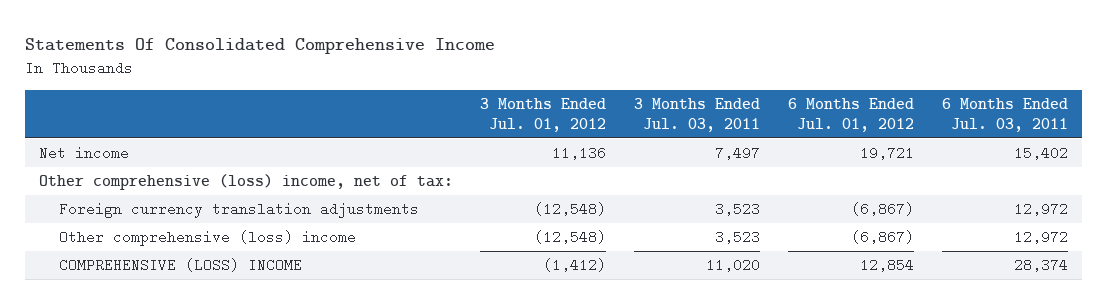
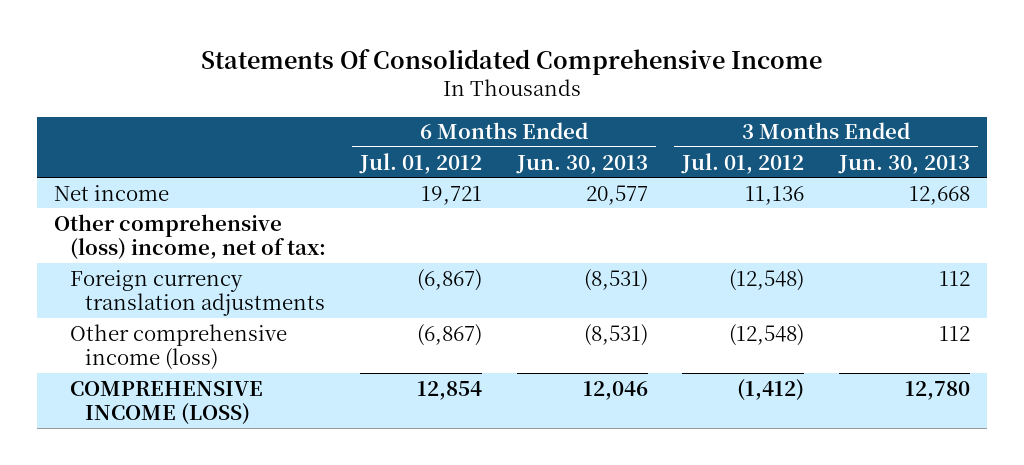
[634,97,761,132] 3 Months Ended Jul. 03, 2011 -> none
[942,97,1069,132] 6 Months Ended Jul. 03, 2011 -> none
none -> [515,154,648,174] Jun. 30, 2013
none -> [837,154,970,174] Jun. 30, 2013
[58,230,356,247] Other comprehensive (loss) income -> [69,323,287,370] Other comprehensive income (loss)
[58,258,302,273] COMPREHENSIVE (LOSS) INCOME -> [69,380,263,425] COMPREHENSIVE INCOME (LOSS)

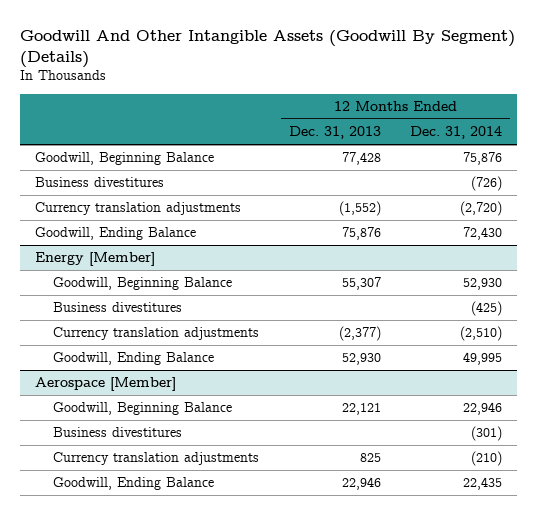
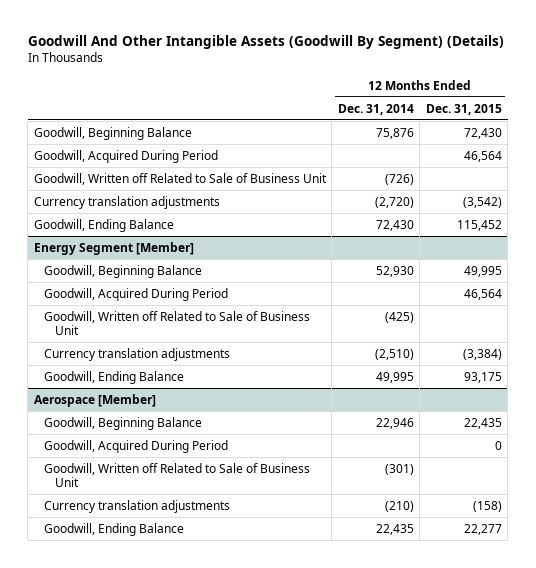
[288,126,381,140] Dec. 31, 2013 -> none
none -> [425,103,502,115] Dec. 31, 2015
none -> [33,149,218,163] Goodwill, Acquired During Period
[35,177,165,188] Business divestitures -> [33,172,327,185] Goodwill, Written off Related to Sale of Business Unit
[35,252,156,267] Energy [Member] -> [33,241,194,255] Energy Segment [Member]
none -> [44,287,229,301] Goodwill, Acquired During Period
[52,302,182,313] Business divestitures -> [44,310,311,335] Goodwill, Written off Related to Sale of Business Unit
none -> [44,439,229,453] Goodwill, Acquired During Period
[52,427,182,438] Business divestitures -> [44,462,311,487] Goodwill, Written off Related to Sale of Business Unit

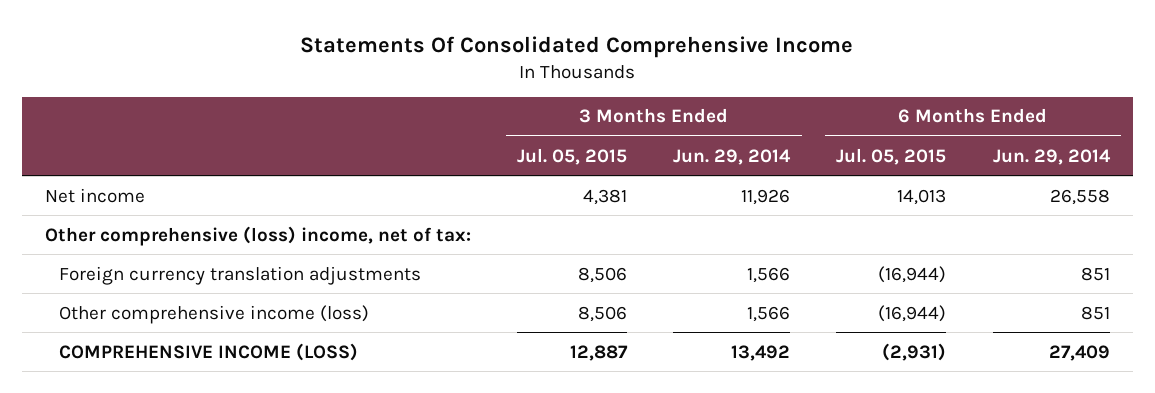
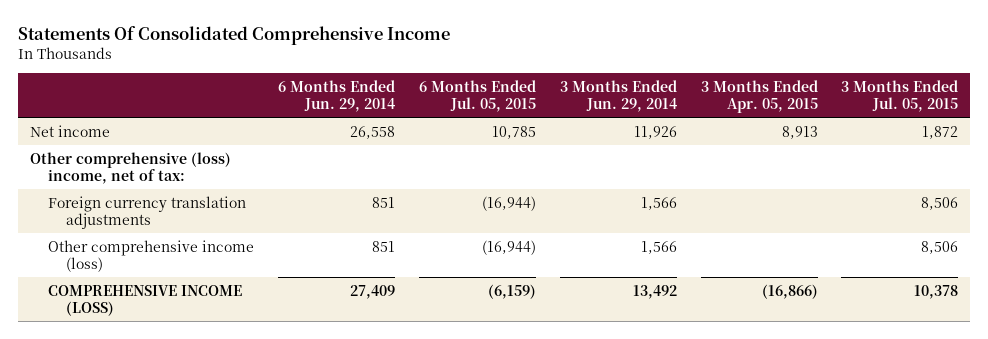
none -> [700,79,818,114] 3 Months Ended Apr. 05, 2015
[583,188,628,205] 4,381 -> [922,125,959,139] 1,872
[897,188,947,205] 14,013 -> [491,125,536,139] 10,785
[570,344,629,361] 12,887 -> [914,284,959,299] 10,378
[882,342,947,361] (2,931) -> [487,283,536,299] (6,159)

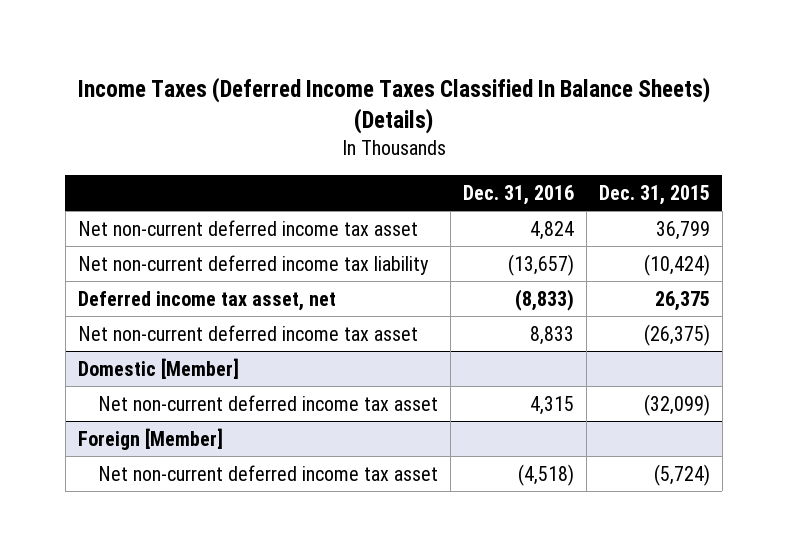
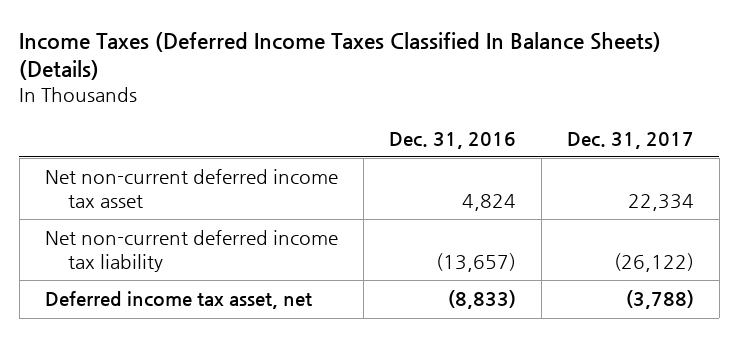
[598,184,710,205] Dec. 31, 2015 -> none
none -> [566,131,694,149] Dec. 31, 2017
[77,324,418,341] Net non-current deferred income tax asset -> none
[77,357,239,379] Domestic [Member] -> none
[98,394,439,411] Net non-current deferred income tax asset -> none
[77,427,223,450] Foreign [Member] -> none
[98,464,439,481] Net non-current deferred income tax asset -> none

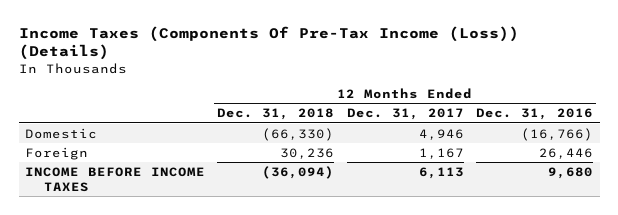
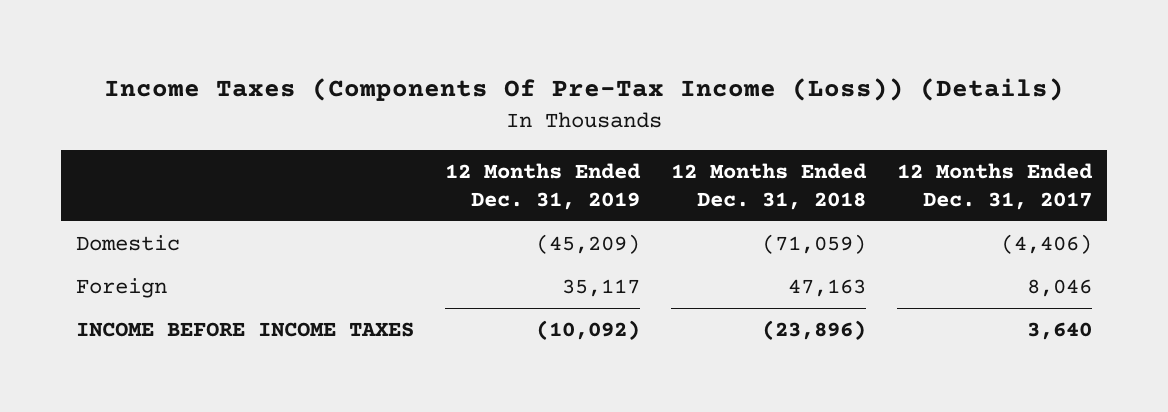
[476,108,594,121] Dec. 31, 2016 -> none
none -> [445,162,642,210] 12 Months Ended Dec. 31, 2019
[262,127,335,141] (66,330) -> [761,234,866,255] (71,059)
[418,128,464,140] 4,946 -> [1000,234,1092,255] (4,406)
[280,147,335,159] 30,236 -> [787,279,866,298] 47,163
[418,147,464,159] 1,167 -> [1026,279,1092,298] 8,046
[262,165,335,179] (36,094) -> [761,320,866,341] (23,896)
[418,166,464,179] 6,113 -> [1026,322,1092,341] 3,640

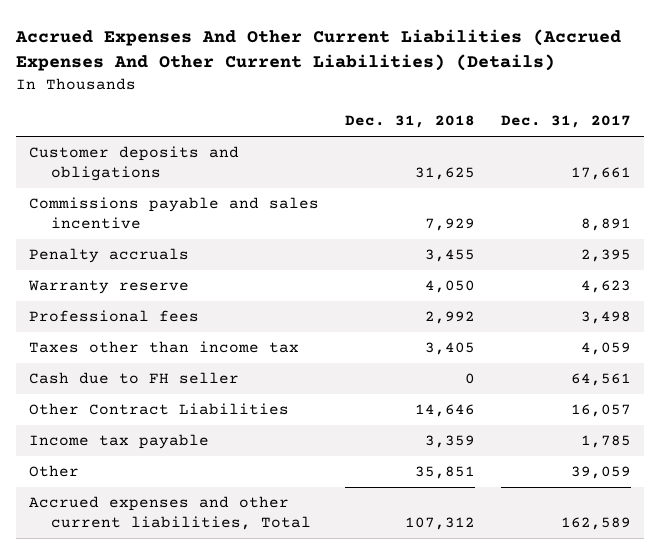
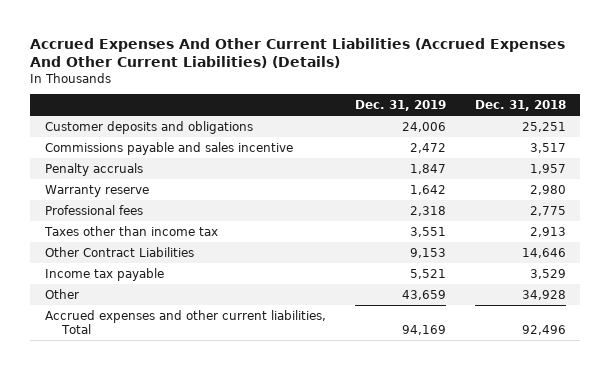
[501,115,632,129] Dec. 31, 2017 -> none
none -> [354,100,446,112] Dec. 31, 2019
[29,372,240,385] Cash due to FH seller -> none
[415,166,476,180] 31,625 -> [521,121,566,132] 25,251
[425,217,476,231] 7,929 -> [529,142,566,153] 3,517
[425,249,476,263] 3,455 -> [529,163,566,174] 1,957
[425,280,476,294] 4,050 -> [529,184,566,195] 2,980
[425,311,476,325] 2,992 -> [529,205,566,216] 2,775
[425,342,476,356] 3,405 -> [529,226,566,237] 2,913
[425,435,476,449] 3,359 -> [529,268,566,279] 3,529
[415,466,476,480] 35,851 -> [521,289,566,300] 34,928
[405,516,476,530] 107,312 -> [521,325,566,336] 92,496

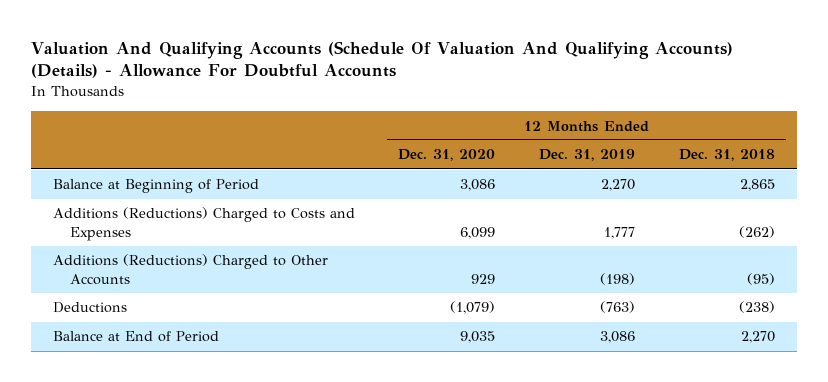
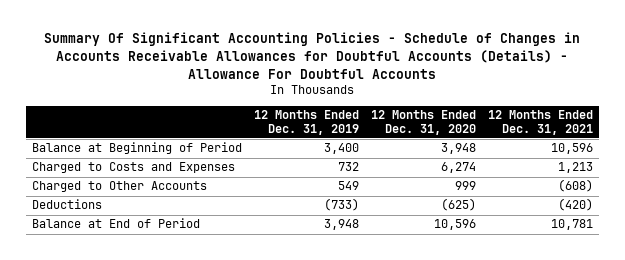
[30,40,733,79] Valuation And Qualifying Accounts (Schedule Of Valuation And Qualifying Accounts) (Details) - Allowance For Doubtful Accounts -> [44,32,581,79] Summary Of Significant Accounting Policies - Schedule of Changes in Accounts Receivable Allowances for Doubtful Accounts (Details) - Allowance For Doubtful Accounts
[678,149,775,162] Dec. 31, 2018 -> none
none -> [487,110,593,135] 12 Months Ended Dec. 31, 2021
[460,179,496,192] 3,086 -> [440,143,476,155] 3,948
[601,179,636,192] 2,270 -> [323,143,359,155] 3,400
[52,207,355,241] Additions (Reductions) Charged to Costs and Expenses -> [31,162,235,174] Charged to Costs and Expenses
[460,226,496,239] 6,099 -> [440,162,476,174] 6,274
[604,226,636,239] 1,777 -> [337,162,359,172] 732
[52,254,328,285] Additions (Reductions) Charged to Other Accounts -> [31,181,207,193] Charged to Other Accounts
[471,273,496,284] 929 -> [454,181,476,191] 999
[600,272,636,285] (198) -> [337,181,359,191] 549
[450,301,496,315] (1,079) -> [440,198,476,212] (625)
[600,301,636,314] (763) -> [323,198,359,212] (733)
[460,331,496,344] 9,035 -> [433,219,476,231] 10,596
[600,331,636,344] 3,086 -> [323,219,359,231] 3,948

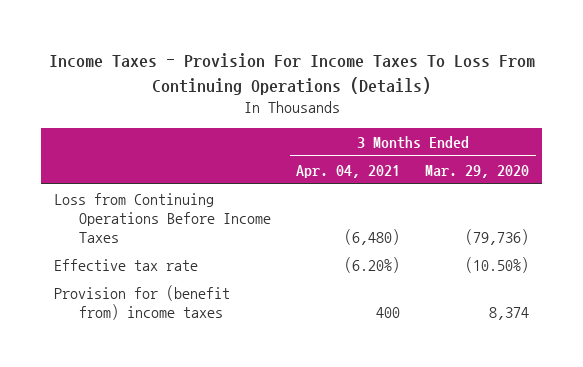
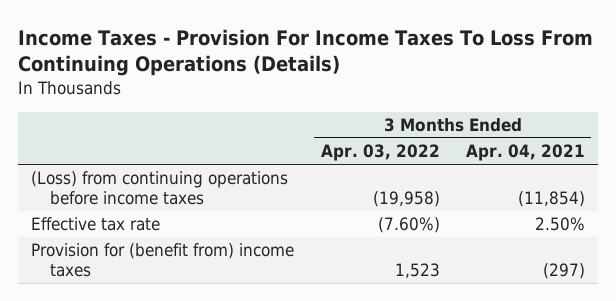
[425,164,530,178] Mar. 29, 2020 -> none
none -> [320,144,440,162] Apr. 03, 2022
[53,193,272,243] Loss from Continuing Operations Before Income Taxes -> [31,171,289,206] (Loss) from continuing operations before income taxes
[344,228,401,245] (6,480) -> [517,191,585,208] (11,854)
[344,257,401,274] (6.20%) -> [534,217,585,232] 2.50%
[376,306,401,318] 400 -> [542,263,585,280] (297)

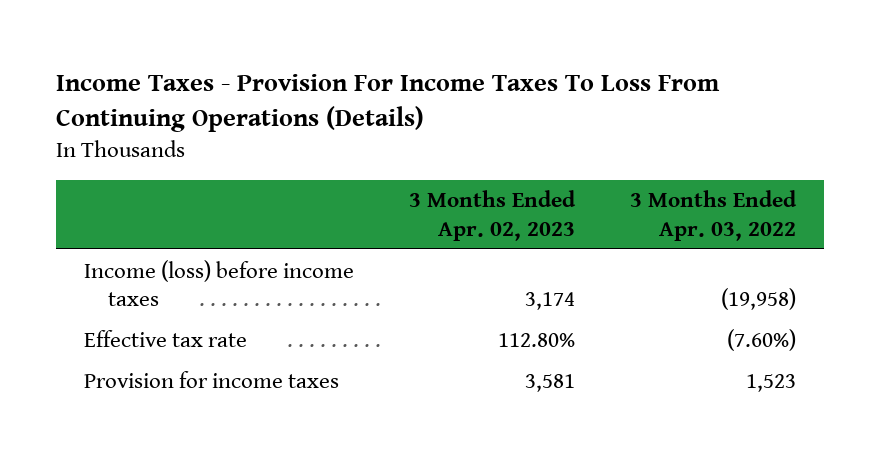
[465,144,585,162] Apr. 04, 2021 -> none
none -> [408,190,576,241] 3 Months Ended Apr. 02, 2023
[31,171,289,206] (Loss) from continuing operations before income taxes -> [83,259,354,306] Income (loss) before income taxes
[31,243,295,278] Provision for (benefit from) income taxes -> [83,370,339,388] Provision for income taxes

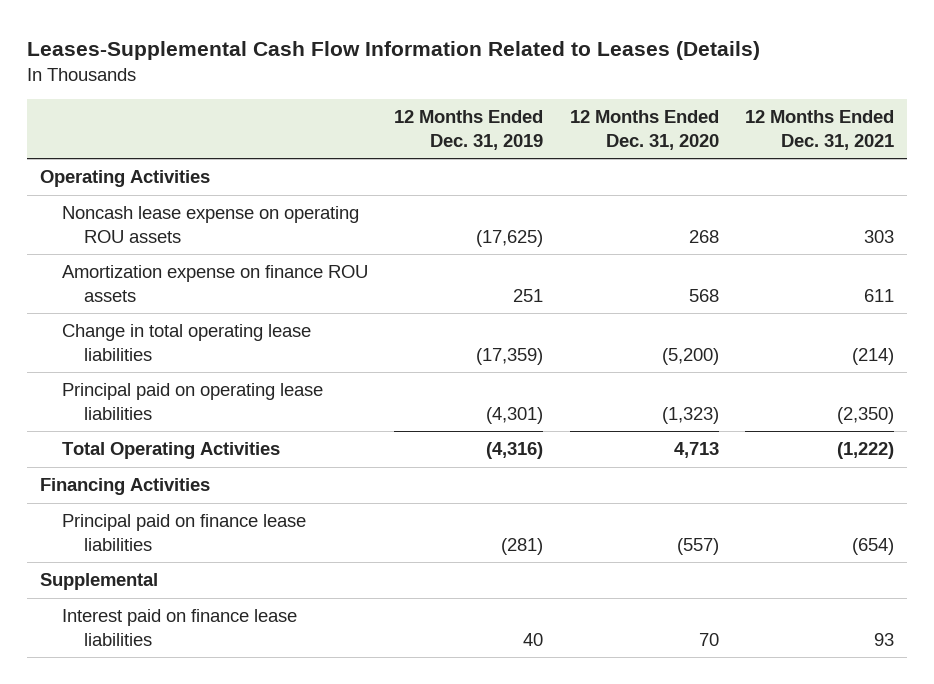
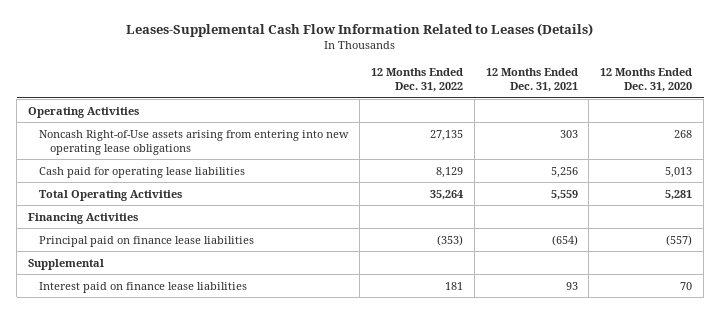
[394,110,544,150] 12 Months Ended Dec. 31, 2019 -> none
none -> [370,68,463,93] 12 Months Ended Dec. 31, 2022
[62,265,369,302] Amortization expense on finance ROU assets -> none
[62,324,312,361] Change in total operating lease liabilities -> none
[62,206,360,243] Noncash lease expense on operating ROU assets -> [39,129,350,155] Noncash Right-of-Use assets arising from entering into new operating lease obligations
[62,383,324,420] Principal paid on operating lease liabilities -> [39,166,246,178] Cash paid for operating lease liabilities
[661,406,719,424] (1,323) -> [665,166,693,178] 5,013
[836,406,894,424] (2,350) -> [550,166,578,178] 5,256
[673,442,719,459] 4,713 -> [665,189,693,200] 5,281
[836,442,894,460] (1,222) -> [550,189,578,200] 5,559

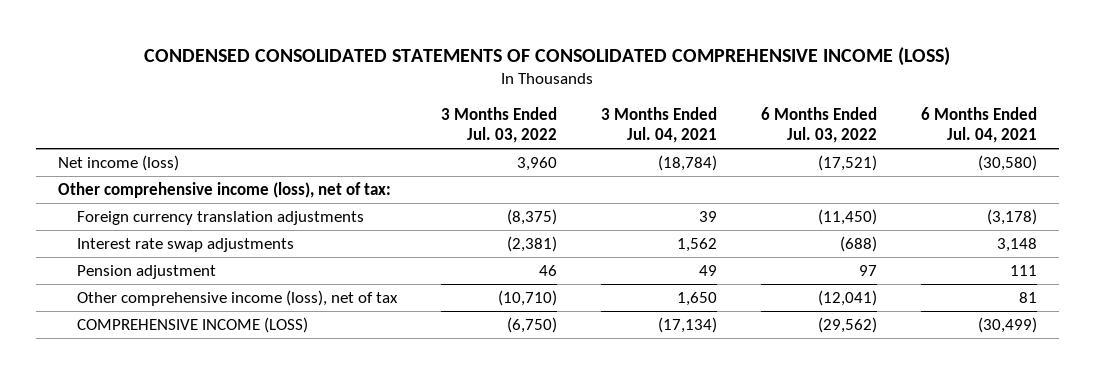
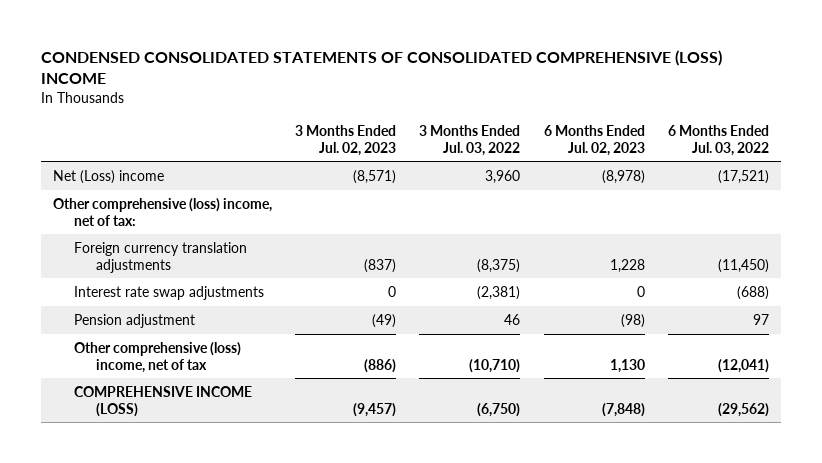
[144,46,951,66] CONDENSED CONSOLIDATED STATEMENTS OF CONSOLIDATED COMPREHENSIVE INCOME (LOSS) -> [40,49,722,85] CONDENSED CONSOLIDATED STATEMENTS OF CONSOLIDATED COMPREHENSIVE (LOSS) INCOME
[600,107,717,144] 3 Months Ended Jul. 04, 2021 -> none
[921,107,1038,144] 6 Months Ended Jul. 04, 2021 -> none
none -> [294,125,396,156] 3 Months Ended Jul. 02, 2023
none -> [543,125,645,156] 6 Months Ended Jul. 02, 2023
[57,154,179,171] Net income (loss) -> [52,169,164,184] Net (Loss) income
[57,181,391,198] Other comprehensive income (loss), net of tax: -> [52,197,272,226] Other comprehensive (loss) income, net of tax:
[76,289,398,306] Other comprehensive income (loss), net of tax -> [74,341,242,373] Other comprehensive (loss) income, net of tax

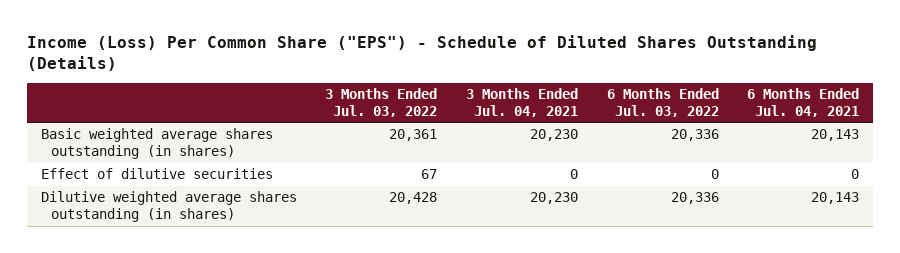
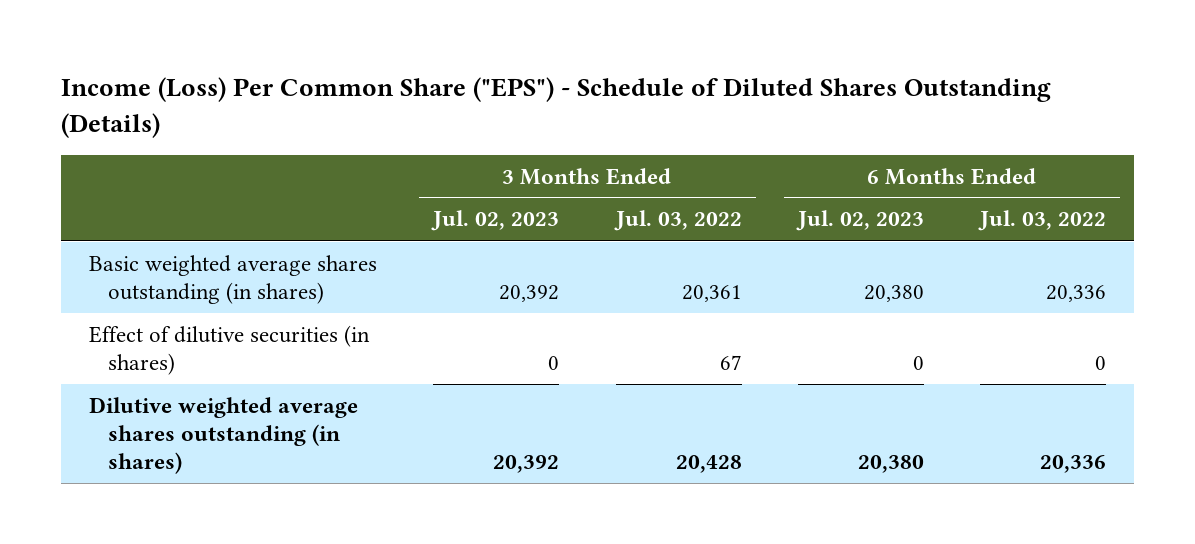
[465,88,578,117] 3 Months Ended Jul. 04, 2021 -> none
[747,88,860,117] 6 Months Ended Jul. 04, 2021 -> none
none -> [431,210,560,232] Jul. 02, 2023
none -> [795,210,924,232] Jul. 02, 2023
[40,168,273,180] Effect of dilutive securities -> [88,324,370,376] Effect of dilutive securities (in shares)

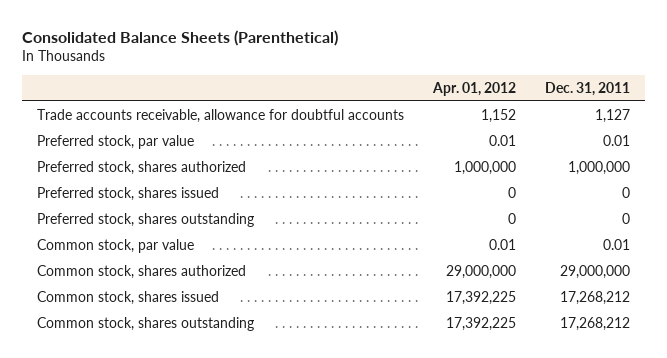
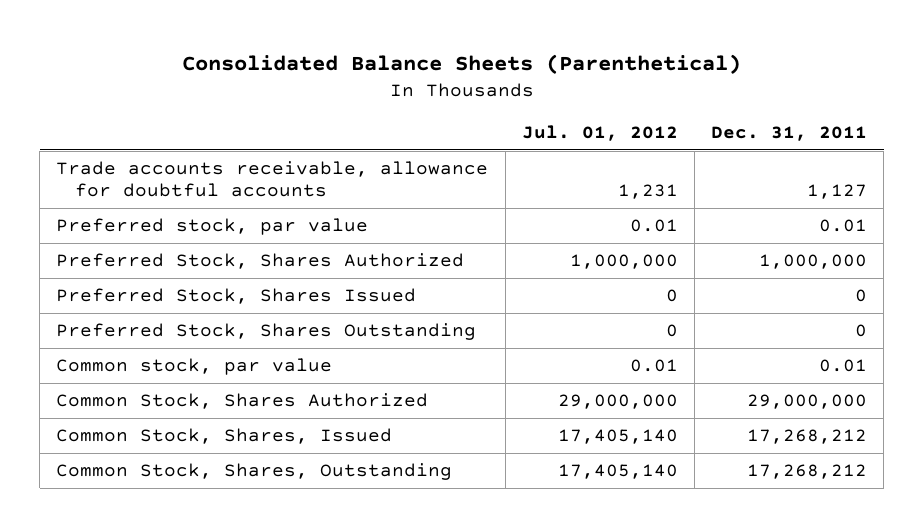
[432,81,517,96] Apr. 01, 2012 -> none
none -> [521,125,678,142] Jul. 01, 2012
[36,160,246,175] Preferred stock, shares authorized -> [56,252,465,269] Preferred Stock, Shares Authorized
[36,186,219,201] Preferred stock, shares issued -> [56,287,417,304] Preferred Stock, Shares Issued
[36,212,254,227] Preferred stock, shares outstanding -> [56,322,477,340] Preferred Stock, Shares Outstanding
[36,264,246,279] Common stock, shares authorized -> [56,392,429,409] Common Stock, Shares Authorized
[36,290,219,305] Common stock, shares issued -> [56,427,393,444] Common Stock, Shares, Issued
[36,316,254,331] Common stock, shares outstanding -> [56,462,453,480] Common Stock, Shares, Outstanding

